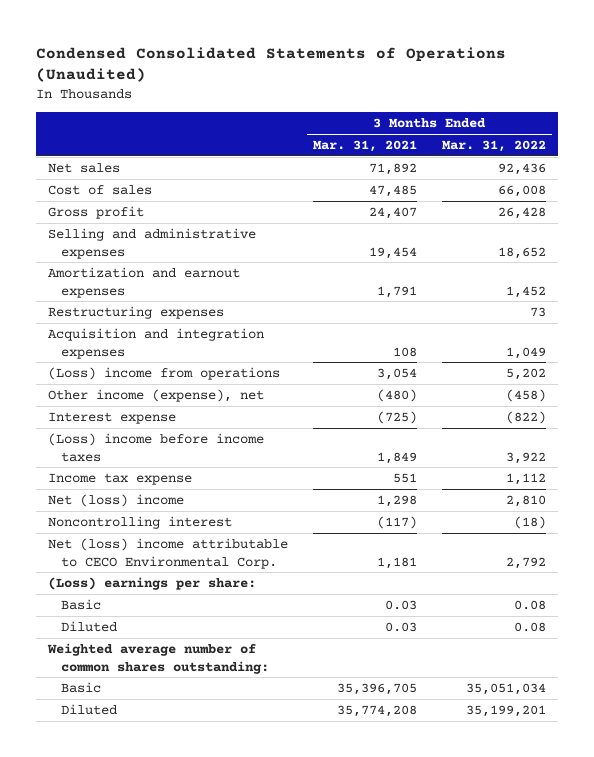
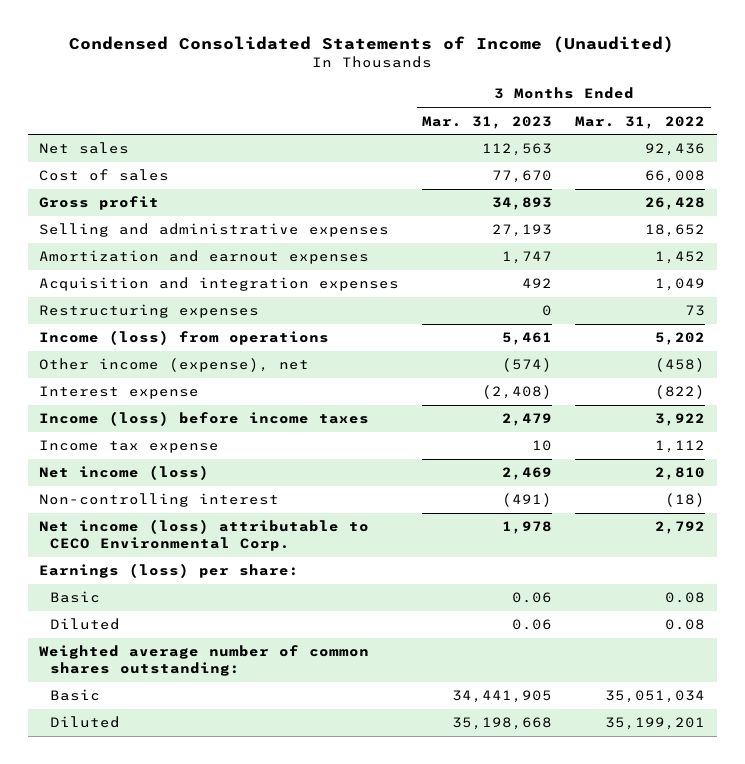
[35,46,506,83] Condensed Consolidated Statements of Operations (Unaudited) -> [69,35,675,53] Condensed Consolidated Statements of Income (Unaudited)
[312,139,417,152] Mar. 31, 2021 -> none
none -> [422,115,553,129] Mar. 31, 2023
[48,305,225,319] Restructuring expenses -> [39,304,260,319] Restructuring expenses
[48,366,281,380] (Loss) income from operations -> [39,330,330,346] Income (loss) from operations
[48,432,265,462] (Loss) income before income taxes -> [39,411,370,427] Income (loss) before income taxes
[48,493,185,507] Net (loss) income -> [39,465,210,481] Net income (loss)
[48,515,233,529] Noncontrolling interest -> [39,493,280,508] Non-controlling interest
[48,537,289,569] Net (loss) income attributable to CECO Environmental Corp. -> [39,519,370,552] Net income (loss) attributable to CECO Environmental Corp.
[48,576,257,590] (Loss) earnings per share: -> [39,563,300,579] Earnings (loss) per share:

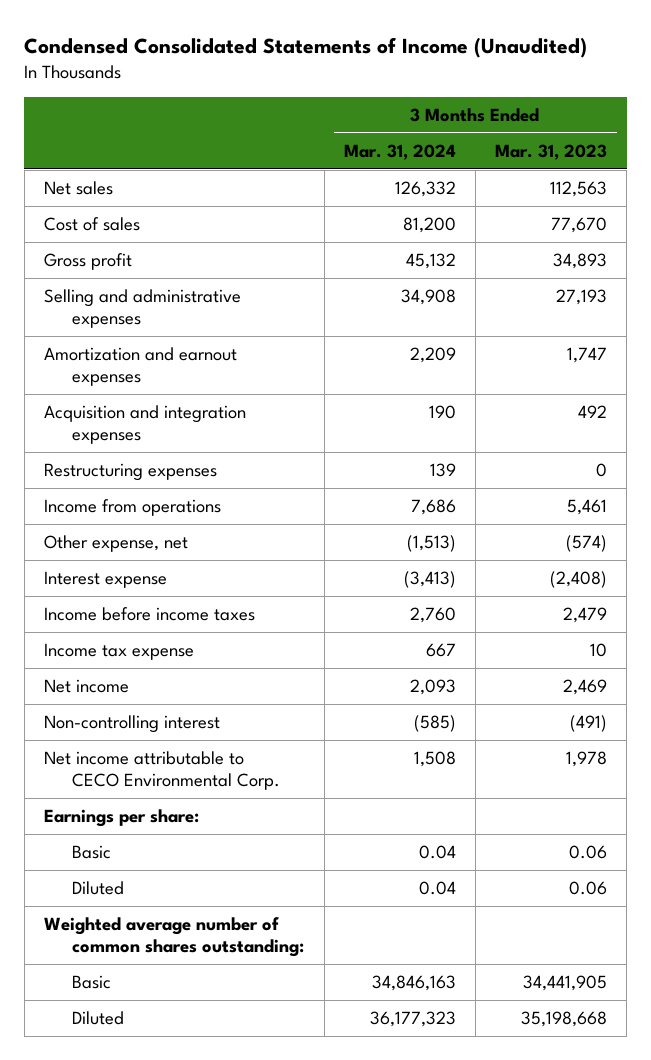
[575,115,706,129] Mar. 31, 2022 -> none
none -> [343,143,456,160] Mar. 31, 2024
[39,330,330,346] Income (loss) from operations -> [43,499,221,517] Income from operations
[39,358,310,373] Other income (expense), net -> [43,535,188,553] Other expense, net
[39,411,370,427] Income (loss) before income taxes -> [43,607,255,622] Income before income taxes
[39,465,210,481] Net income (loss) -> [43,679,129,694] Net income
[39,519,370,552] Net income (loss) attributable to CECO Environmental Corp. -> [43,751,281,791] Net income attributable to CECO Environmental Corp.
[39,563,300,579] Earnings (loss) per share: -> [43,809,199,828] Earnings per share:

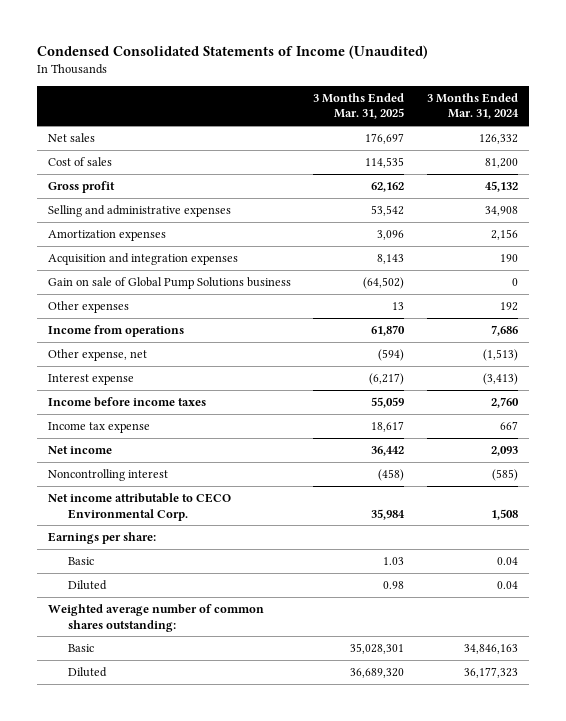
[495,143,608,160] Mar. 31, 2023 -> none
none -> [313,92,405,120] 3 Months Ended Mar. 31, 2025
[43,347,237,387] Amortization and earnout expenses -> [47,230,166,242] Amortization expenses
[409,347,456,364] 2,209 -> [490,229,518,241] 2,156
[43,463,217,482] Restructuring expenses -> none
none -> [47,277,291,290] Gain on sale of Global Pump Solutions business
none -> [47,301,129,314] Other expenses
[43,715,220,734] Non-controlling interest -> [47,469,168,482] Noncontrolling interest

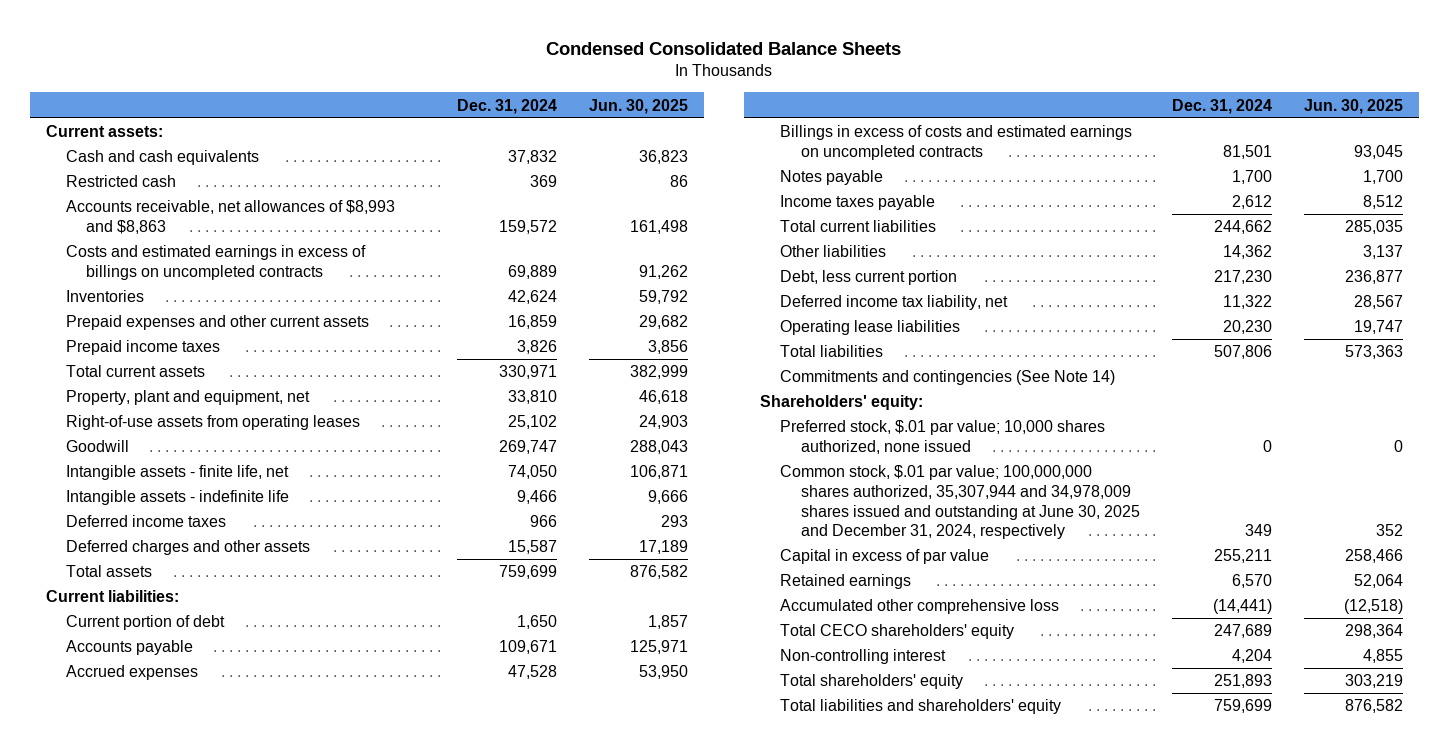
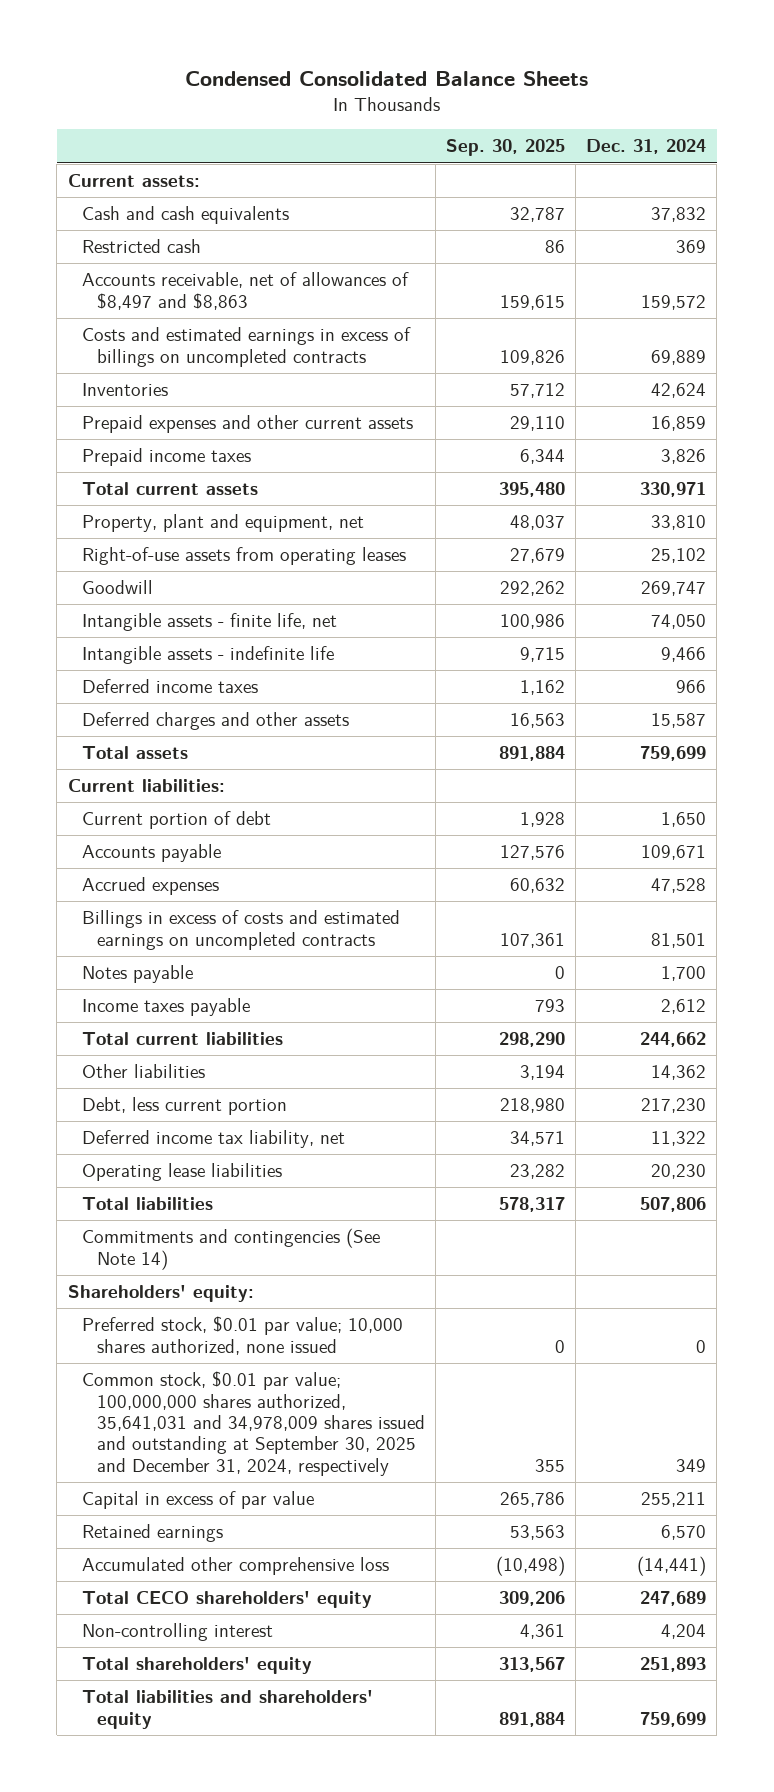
[589,98,689,114] Jun. 30, 2025 -> none
none -> [446,139,566,157] Sep. 30, 2025
[65,200,395,234] Accounts receivable, net allowances of $8,993 and $8,863 -> [82,272,410,310] Accounts receivable, net of allowances of $8,497 and $8,863
[780,420,1106,454] Preferred stock, $.01 par value; 10,000 shares authorized, none issued -> [82,1316,404,1355] Preferred stock, $0.01 par value; 10,000 shares authorized, none issued
[780,465,1140,540] Common stock, $.01 par value; 100,000,000 shares authorized, 35,307,944 and 34,978,009 shares issued and outstanding at June 30, 2025 and December 31, 2024, respectively -> [82,1371,425,1476] Common stock, $0.01 par value; 100,000,000 shares authorized, 35,641,031 and 34,978,009 shares issued and outstanding at September 30, 2025 and December 31, 2024, respectively

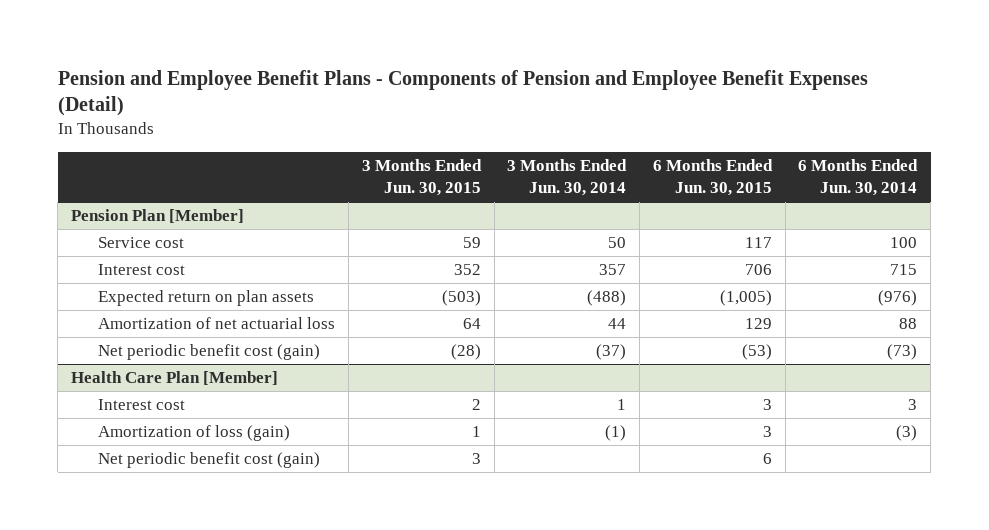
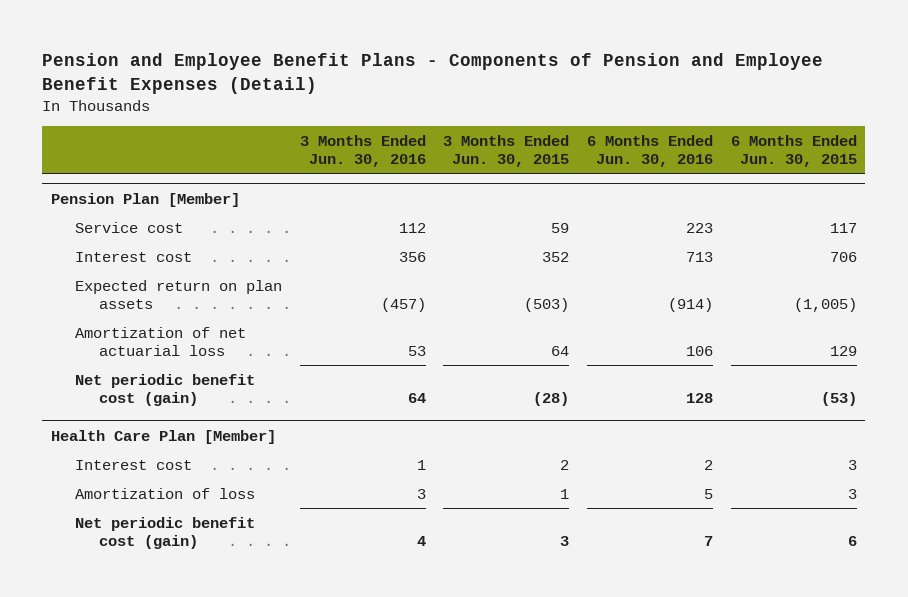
[507,158,628,197] 3 Months Ended Jun. 30, 2014 -> none
[798,158,919,197] 6 Months Ended Jun. 30, 2014 -> none
none -> [299,135,426,168] 3 Months Ended Jun. 30, 2016
none -> [586,135,713,168] 6 Months Ended Jun. 30, 2016
[98,425,291,442] Amortization of loss (gain) -> [74,487,255,499] Amortization of loss

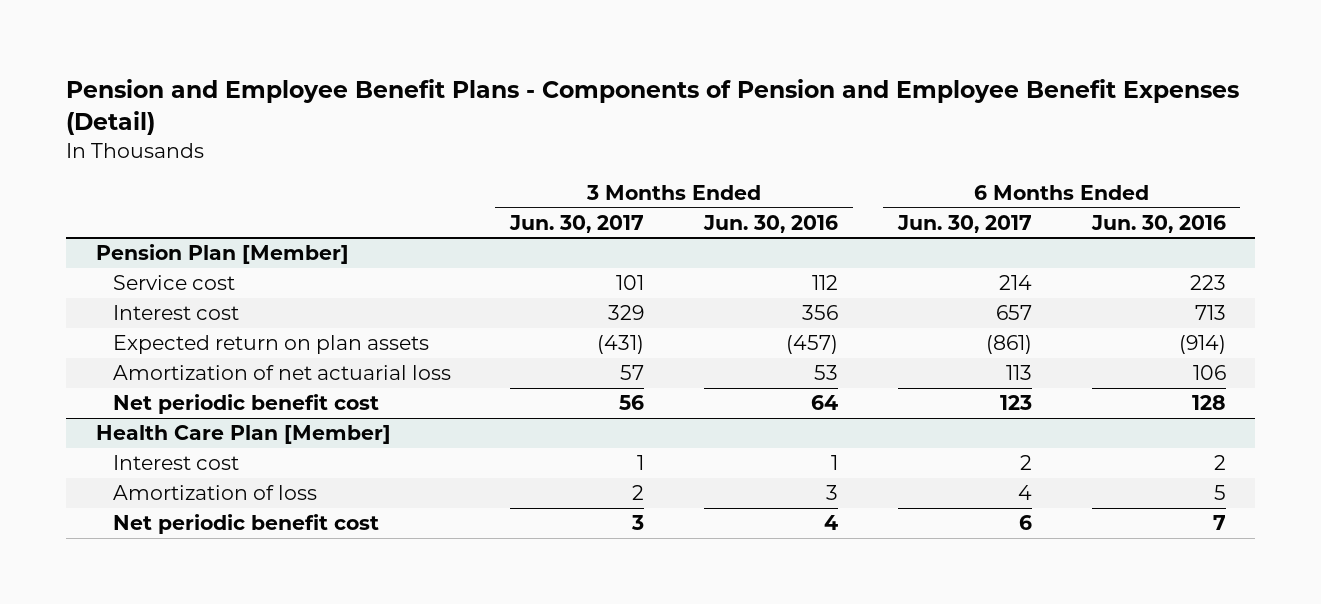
[443,135,570,168] 3 Months Ended Jun. 30, 2015 -> none
[730,135,857,168] 6 Months Ended Jun. 30, 2015 -> none
none -> [509,214,645,233] Jun. 30, 2017
none -> [896,214,1032,233] Jun. 30, 2017
[74,373,255,406] Net periodic benefit cost (gain) -> [112,393,379,414] Net periodic benefit cost
[74,516,255,549] Net periodic benefit cost (gain) -> [112,513,379,534] Net periodic benefit cost

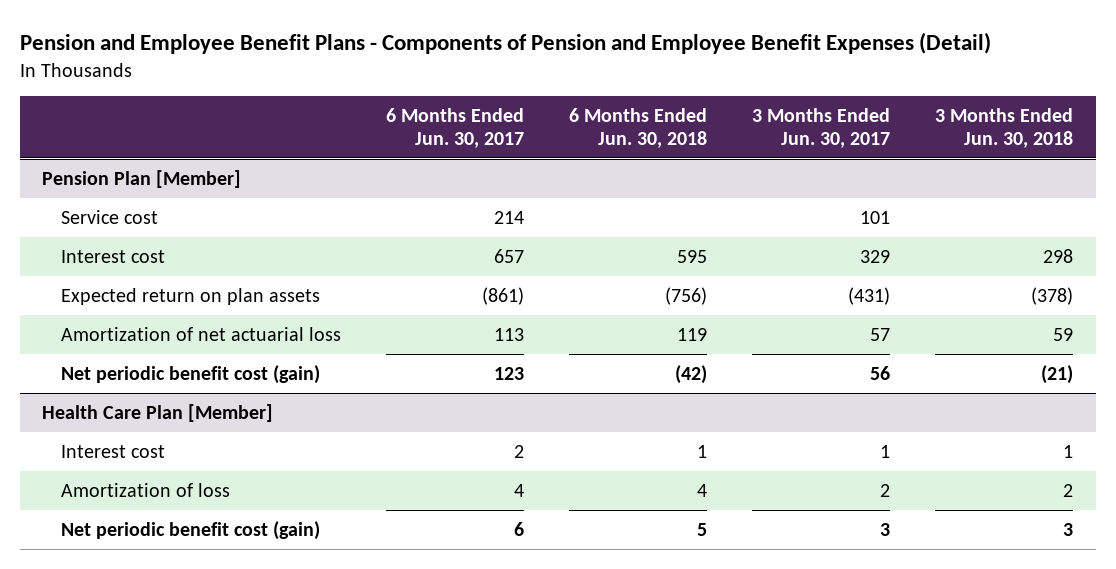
[703,214,839,233] Jun. 30, 2016 -> none
[1090,214,1226,233] Jun. 30, 2016 -> none
none -> [569,107,708,148] 6 Months Ended Jun. 30, 2018
none -> [935,107,1074,148] 3 Months Ended Jun. 30, 2018
[112,393,379,414] Net periodic benefit cost -> [61,364,321,384] Net periodic benefit cost (gain)
[112,513,379,534] Net periodic benefit cost -> [61,520,321,540] Net periodic benefit cost (gain)

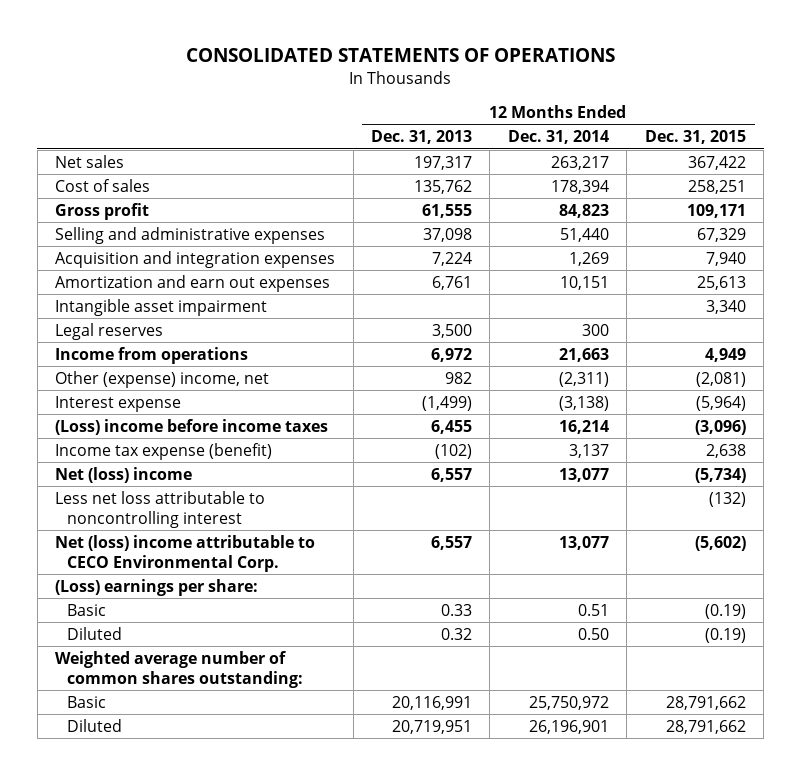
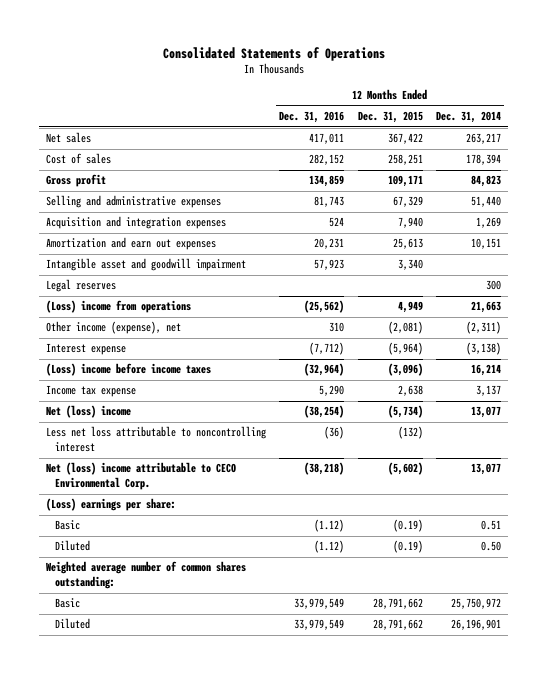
[186,48,616,63] CONSOLIDATED STATEMENTS OF OPERATIONS -> [162,46,385,61] Consolidated Statements of Operations
[370,130,472,145] Dec. 31, 2013 -> none
none -> [279,111,345,124] Dec. 31, 2016
[55,298,268,316] Intangible asset impairment -> [46,258,247,272] Intangible asset and goodwill impairment
[55,346,249,364] Income from operations -> [46,300,192,314] (Loss) income from operations
[55,370,270,388] Other (expense) income, net -> [46,321,182,335] Other income (expense), net
[55,442,273,460] Income tax expense (benefit) -> [46,385,137,398] Income tax expense

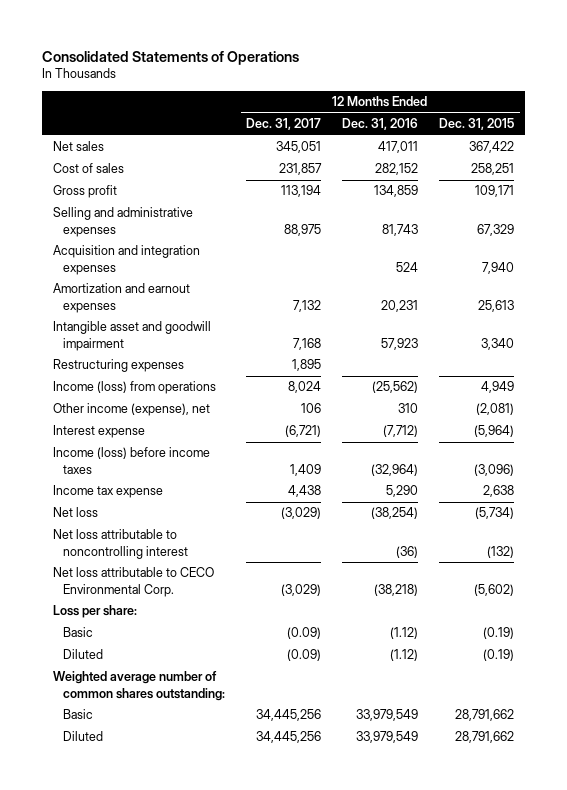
[436,111,502,124] Dec. 31, 2014 -> none
none -> [245,118,321,131] Dec. 31, 2017
[46,237,217,251] Amortization and earn out expenses -> [52,283,190,313] Amortization and earnout expenses
[46,279,117,293] Legal reserves -> none
none -> [52,359,184,373] Restructuring expenses
[46,300,192,314] (Loss) income from operations -> [52,381,216,395] Income (loss) from operations
[46,363,212,377] (Loss) income before income taxes -> [52,447,210,474] Income (loss) before income taxes
[46,405,132,419] Net (loss) income -> [52,507,98,518] Net loss
[46,426,267,453] Less net loss attributable to noncontrolling interest -> [52,529,188,559] Net loss attributable to noncontrolling interest
[46,462,237,491] Net (loss) income attributable to CECO Environmental Corp. -> [52,567,214,597] Net loss attributable to CECO Environmental Corp.
[46,498,177,512] (Loss) earnings per share: -> [52,605,137,619] Loss per share:

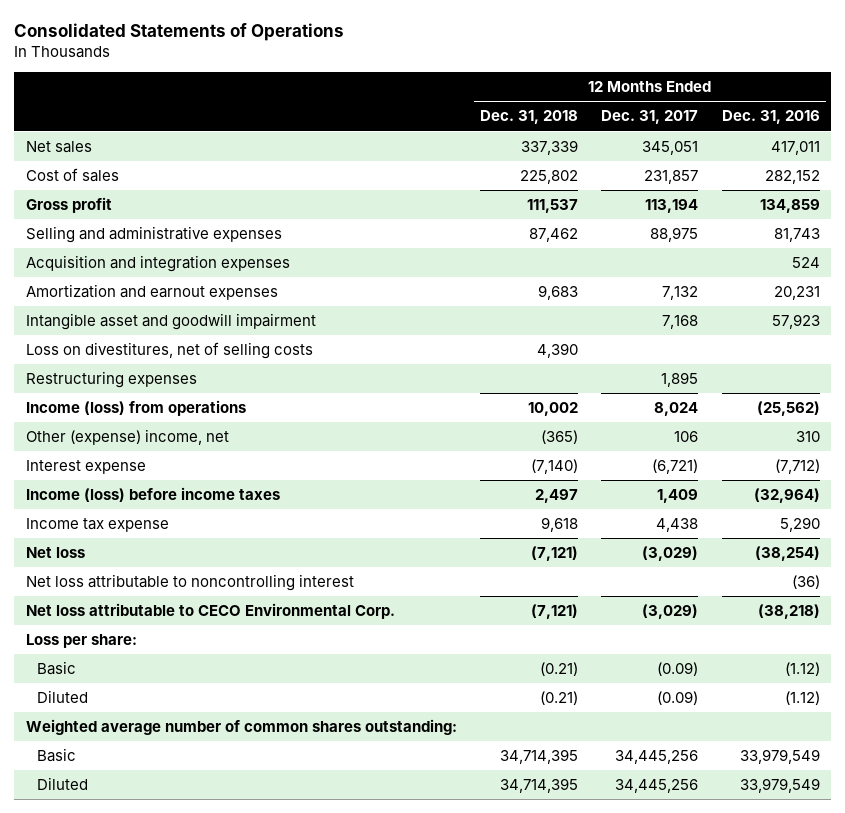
[439,118,515,131] Dec. 31, 2015 -> none
none -> [480,110,579,125] Dec. 31, 2018
none -> [25,342,313,360] Loss on divestitures, net of selling costs
[52,403,210,417] Other income (expense), net -> [25,429,229,446] Other (expense) income, net

